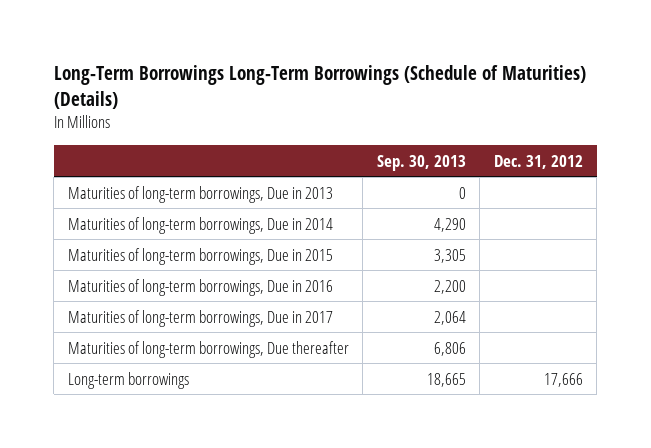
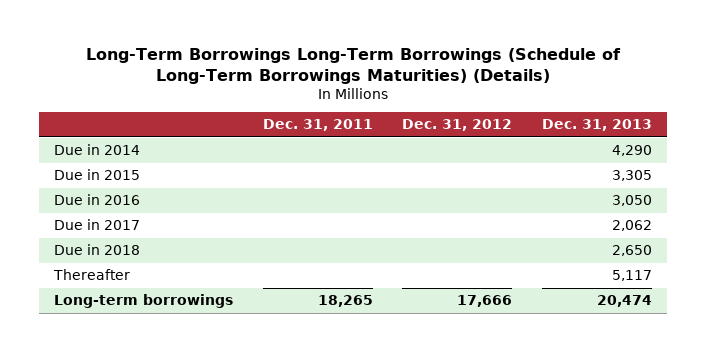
[53,64,586,109] Long-Term Borrowings Long-Term Borrowings (Schedule of Maturities) (Details) -> [85,48,621,84] Long-Term Borrowings Long-Term Borrowings (Schedule of Long-Term Borrowings Maturities) (Details)
[376,154,466,171] Sep. 30, 2013 -> none
none -> [262,119,373,132] Dec. 31, 2011
none -> [541,119,652,132] Dec. 31, 2013
[67,185,333,203] Maturities of long-term borrowings, Due in 2013 -> [54,144,141,156] Due in 2014
[67,216,333,234] Maturities of long-term borrowings, Due in 2014 -> [54,169,141,181] Due in 2015
[67,247,333,265] Maturities of long-term borrowings, Due in 2015 -> [54,194,141,206] Due in 2016
[67,278,333,296] Maturities of long-term borrowings, Due in 2016 -> [54,219,141,231] Due in 2017
[67,309,333,327] Maturities of long-term borrowings, Due in 2017 -> [54,244,141,256] Due in 2018
[67,340,349,358] Maturities of long-term borrowings, Due thereafter -> [53,269,131,281] Thereafter

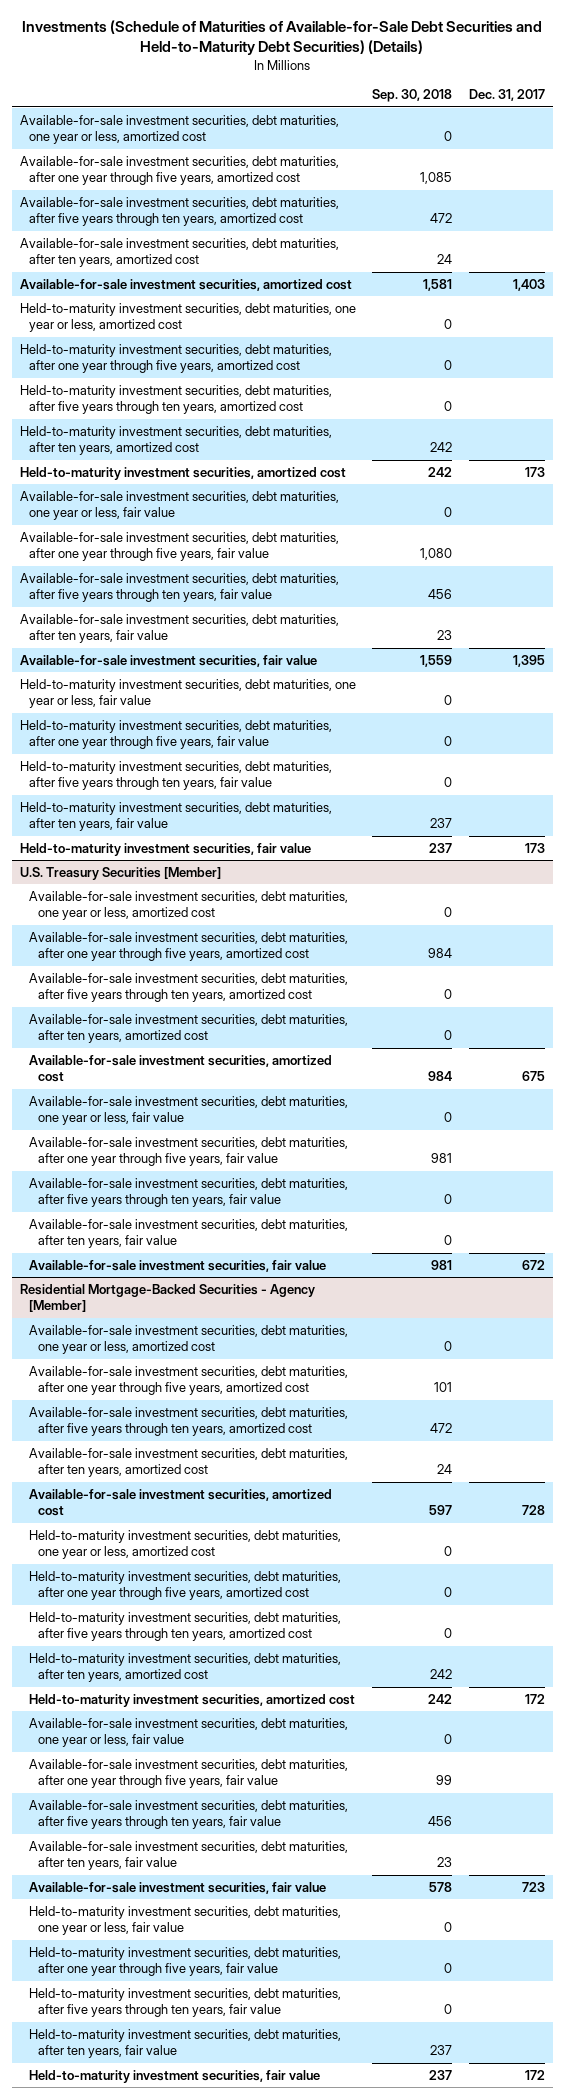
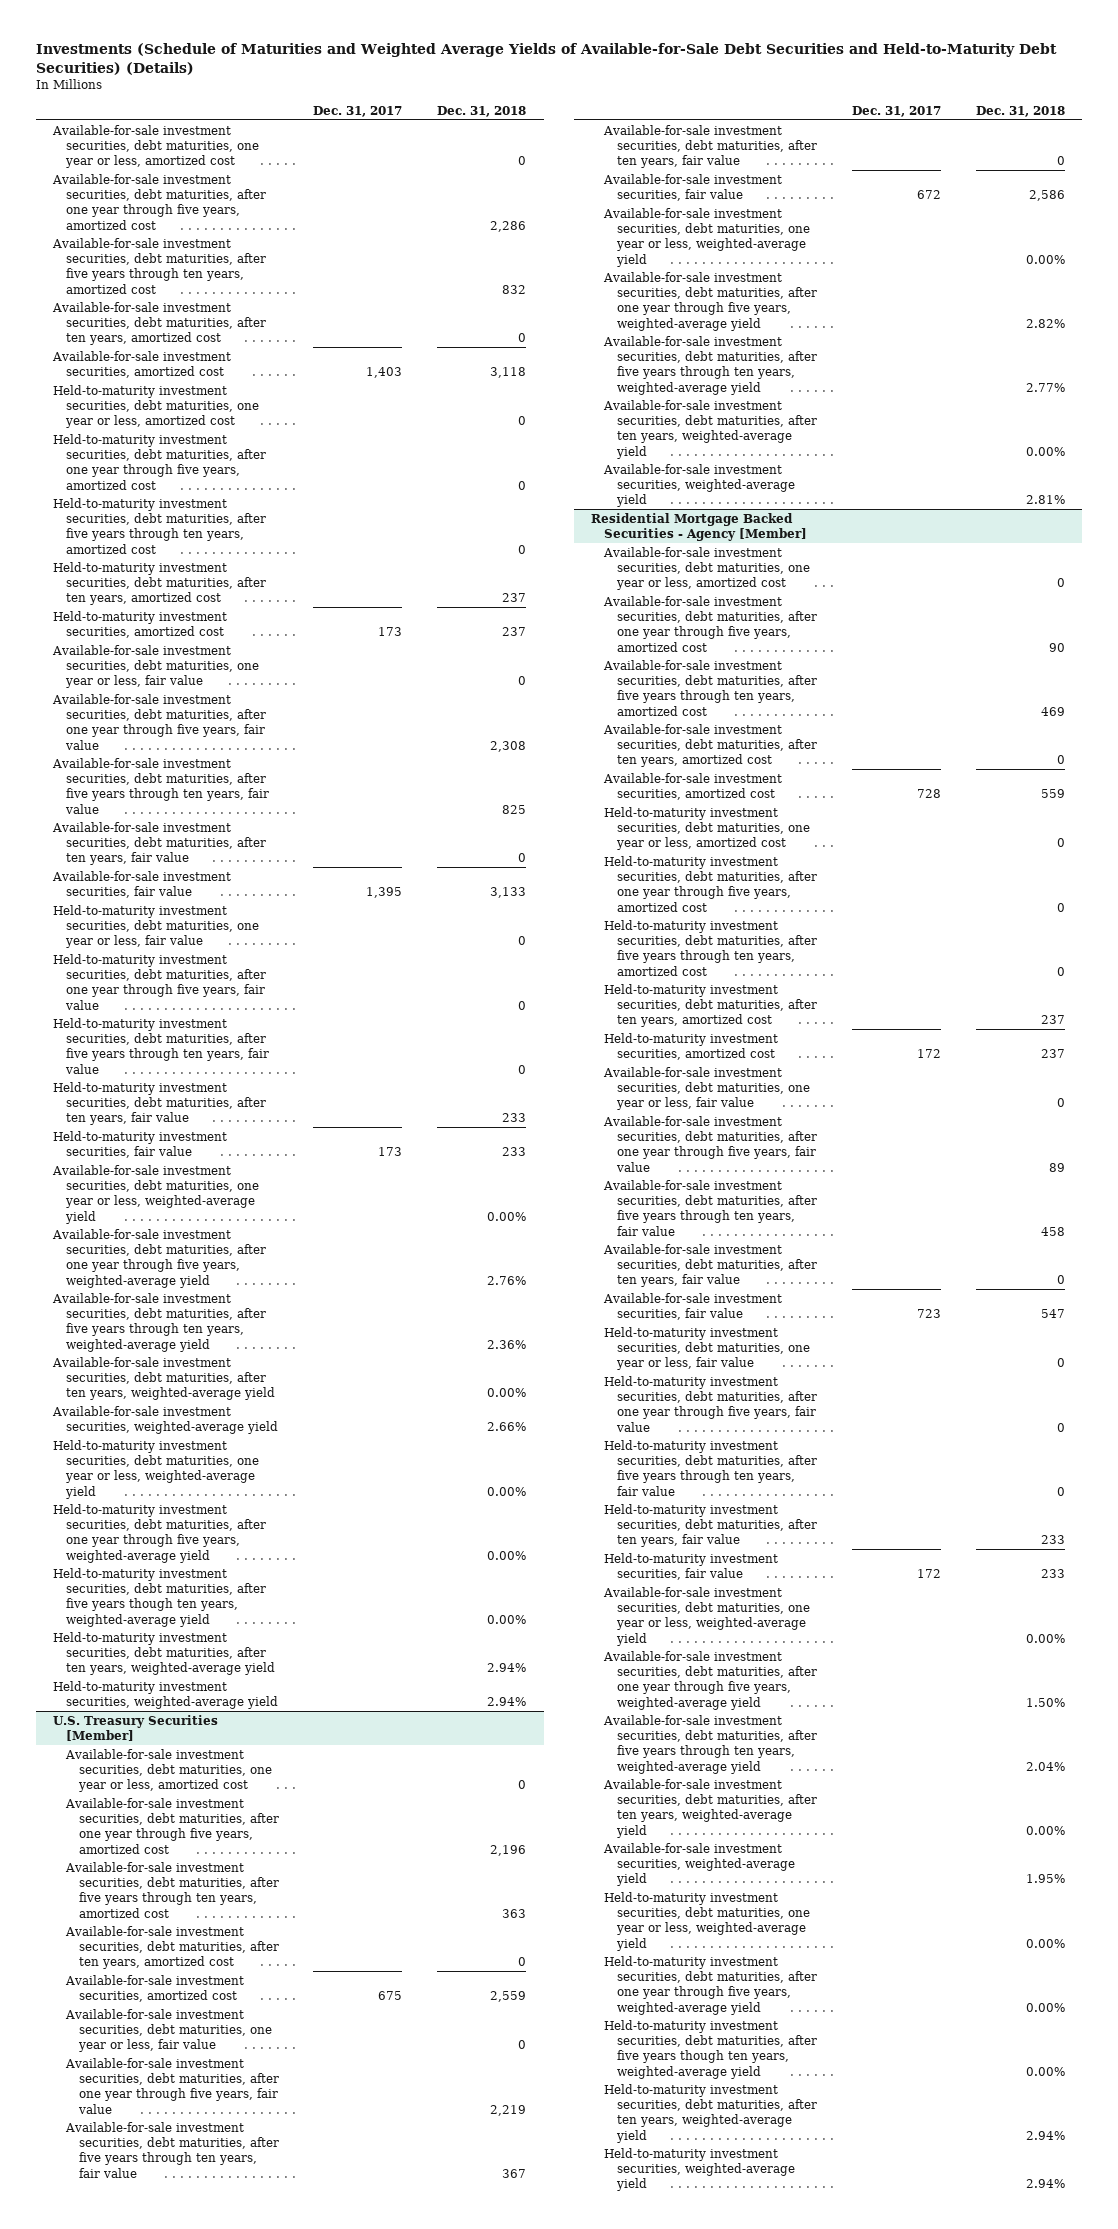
[22,20,543,56] Investments (Schedule of Maturities of Available-for-Sale Debt Securities and Held-to-Maturity Debt Securities) (Details) -> [35,43,1057,75] Investments (Schedule of Maturities and Weighted Average Yields of Available-for-Sale Debt Securities and Held-to-Maturity Debt Securities) (Details)
[372,89,453,103] Sep. 30, 2018 -> none
none -> [437,105,527,117] Dec. 31, 2018
none -> [51,1164,259,1224] Available-for-sale investment securities, debt maturities, one year or less, weighted-average yield
none -> [51,1228,266,1288] Available-for-sale investment securities, debt maturities, after one year through five years, weighted-average yield
none -> [51,1292,266,1352] Available-for-sale investment securities, debt maturities, after five years through ten years, weighted-average yield
none -> [51,1356,275,1401] Available-for-sale investment securities, debt maturities, after ten years, weighted-average yield
none -> [51,1405,278,1434] Available-for-sale investment securities, weighted-average yield
none -> [52,1439,259,1499] Held-to-maturity investment securities, debt maturities, one year or less, weighted-average yield
none -> [52,1503,266,1563] Held-to-maturity investment securities, debt maturities, after one year through five years, weighted-average yield
none -> [52,1567,266,1627] Held-to-maturity investment securities, debt maturities, after five years though ten years, weighted-average yield
none -> [52,1631,275,1676] Held-to-maturity investment securities, debt maturities, after ten years, weighted-average yield
none -> [52,1680,278,1709] Held-to-maturity investment securities, weighted-average yield
none -> [603,207,810,267] Available-for-sale investment securities, debt maturities, one year or less, weighted-average yield
none -> [603,271,817,331] Available-for-sale investment securities, debt maturities, after one year through five years, weighted-average yield
none -> [603,335,817,395] Available-for-sale investment securities, debt maturities, after five years through ten years, weighted-average yield
none -> [603,399,817,459] Available-for-sale investment securities, debt maturities, after ten years, weighted-average yield
none -> [603,463,795,508] Available-for-sale investment securities, weighted-average yield
[20,1283,316,1313] Residential Mortgage-Backed Securities - Agency [Member] -> [591,512,808,541] Residential Mortgage Backed Securities - Agency [Member]
none -> [603,1586,810,1646] Available-for-sale investment securities, debt maturities, one year or less, weighted-average yield
none -> [603,1650,817,1710] Available-for-sale investment securities, debt maturities, after one year through five years, weighted-average yield
none -> [603,1714,817,1774] Available-for-sale investment securities, debt maturities, after five years through ten years, weighted-average yield
none -> [603,1778,817,1838] Available-for-sale investment securities, debt maturities, after ten years, weighted-average yield
none -> [603,1842,795,1887] Available-for-sale investment securities, weighted-average yield
none -> [604,1891,810,1951] Held-to-maturity investment securities, debt maturities, one year or less, weighted-average yield
none -> [604,1955,817,2015] Held-to-maturity investment securities, debt maturities, after one year through five years, weighted-average yield
none -> [604,2019,817,2079] Held-to-maturity investment securities, debt maturities, after five years though ten years, weighted-average yield
none -> [604,2083,817,2143] Held-to-maturity investment securities, debt maturities, after ten years, weighted-average yield
none -> [604,2147,795,2192] Held-to-maturity investment securities, weighted-average yield

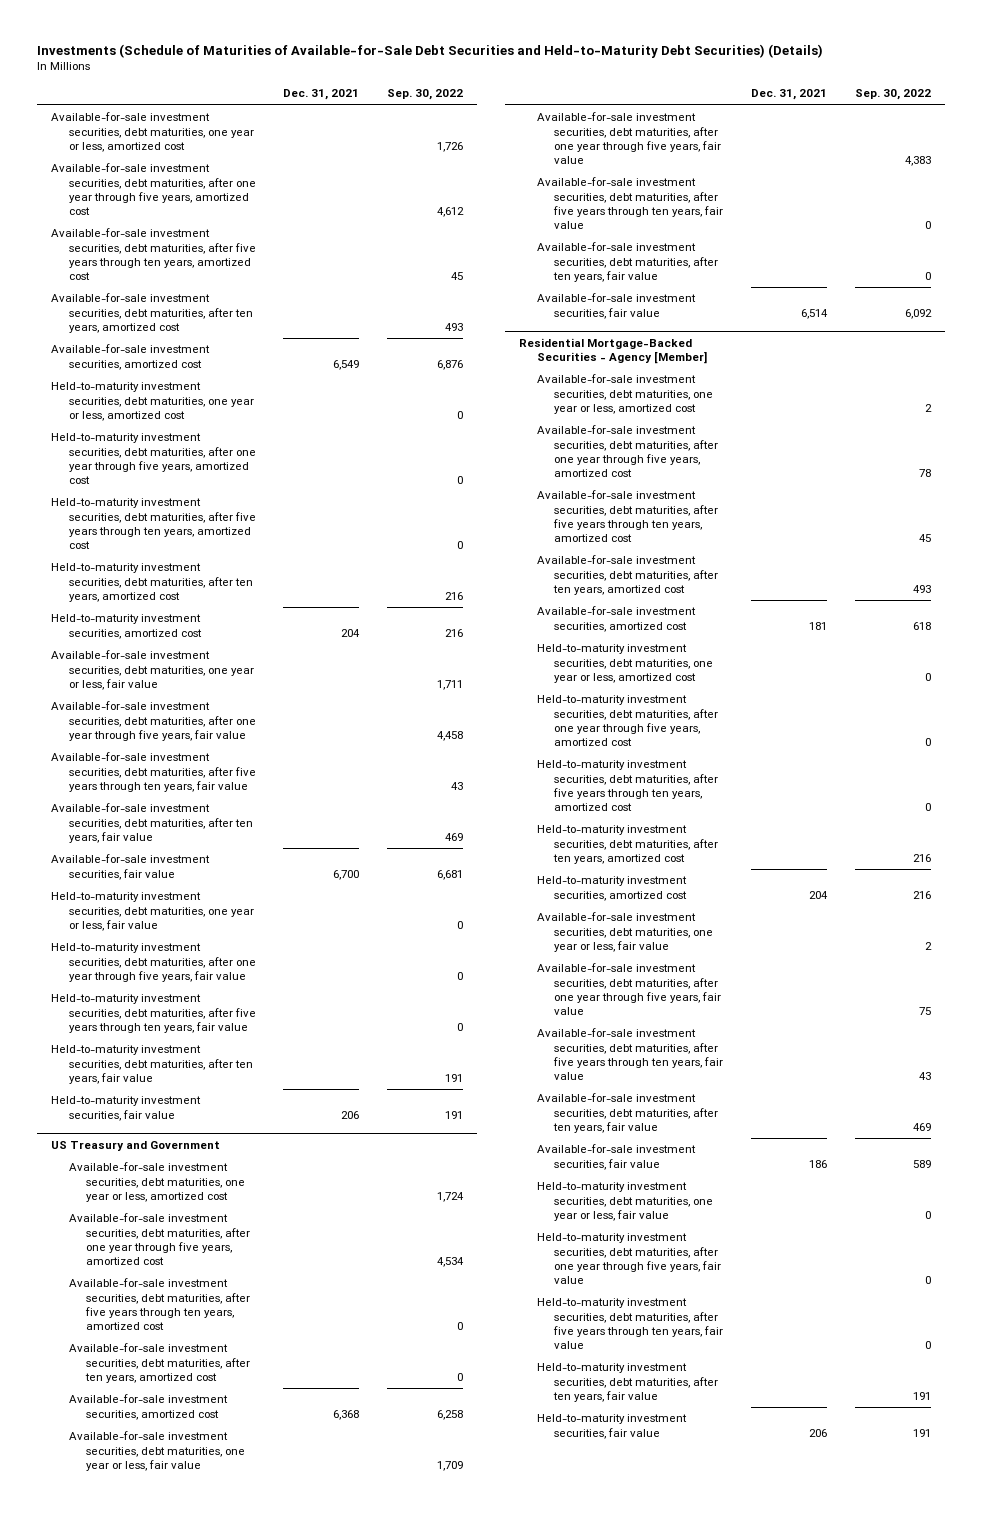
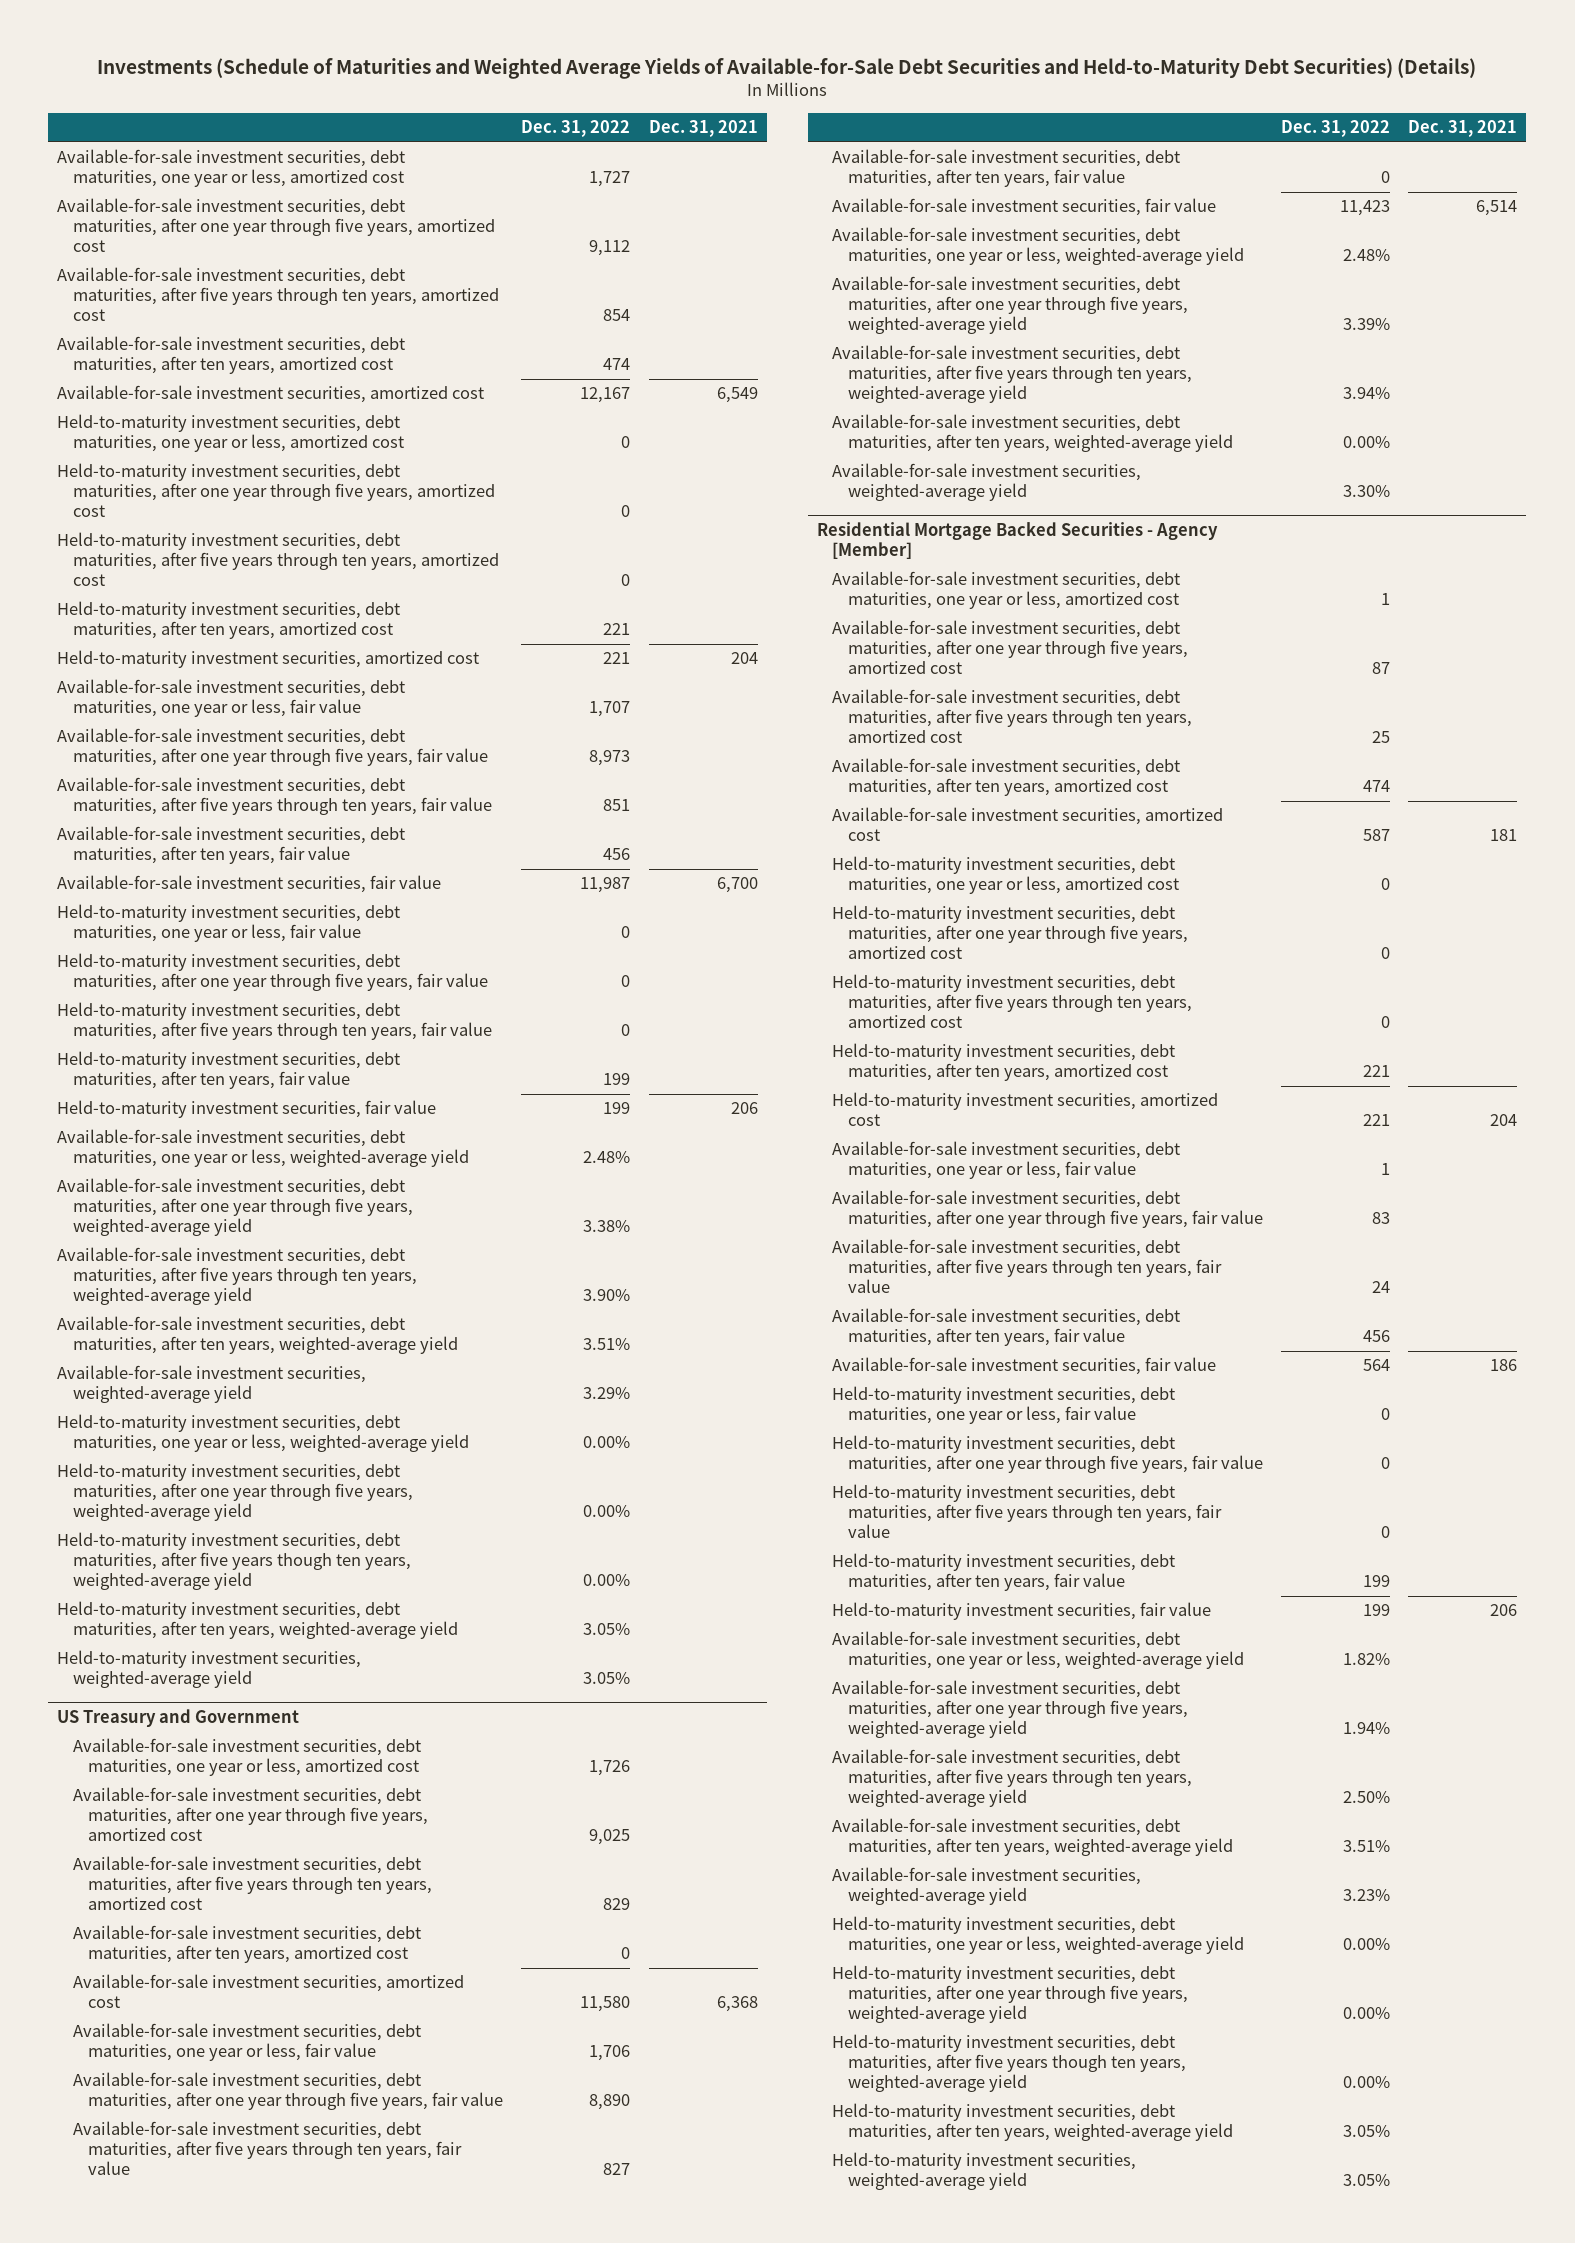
[37,44,824,59] Investments (Schedule of Maturities of Available-for-Sale Debt Securities and Held-to-Maturity Debt Securities) (Details) -> [97,57,1477,79] Investments (Schedule of Maturities and Weighted Average Yields of Available-for-Sale Debt Securities and Held-to-Maturity Debt Securities) (Details)
[387,89,464,101] Sep. 30, 2022 -> none
none -> [521,120,631,138] Dec. 31, 2022
none -> [57,1129,469,1168] Available-for-sale investment securities, debt maturities, one year or less, weighted-average yield
none -> [57,1178,413,1237] Available-for-sale investment securities, debt maturities, after one year through five years, weighted-average yield
none -> [57,1247,417,1306] Available-for-sale investment securities, debt maturities, after five years through ten years, weighted-average yield
none -> [57,1316,458,1355] Available-for-sale investment securities, debt maturities, after ten years, weighted-average yield
none -> [57,1365,367,1404] Available-for-sale investment securities, weighted-average yield
none -> [57,1414,469,1453] Held-to-maturity investment securities, debt maturities, one year or less, weighted-average yield
none -> [57,1463,413,1522] Held-to-maturity investment securities, debt maturities, after one year through five years, weighted-average yield
none -> [57,1532,411,1591] Held-to-maturity investment securities, debt maturities, after five years though ten years, weighted-average yield
none -> [57,1601,458,1640] Held-to-maturity investment securities, debt maturities, after ten years, weighted-average yield
none -> [57,1650,362,1689] Held-to-maturity investment securities, weighted-average yield
none -> [832,227,1244,266] Available-for-sale investment securities, debt maturities, one year or less, weighted-average yield
none -> [832,276,1188,335] Available-for-sale investment securities, debt maturities, after one year through five years, weighted-average yield
none -> [832,345,1192,404] Available-for-sale investment securities, debt maturities, after five years through ten years, weighted-average yield
none -> [832,414,1233,453] Available-for-sale investment securities, debt maturities, after ten years, weighted-average yield
none -> [832,463,1142,502] Available-for-sale investment securities, weighted-average yield
[519,337,707,364] Residential Mortgage-Backed Securities - Agency [Member] -> [817,522,1219,560] Residential Mortgage Backed Securities - Agency [Member]
none -> [832,1631,1244,1670] Available-for-sale investment securities, debt maturities, one year or less, weighted-average yield
none -> [832,1680,1188,1739] Available-for-sale investment securities, debt maturities, after one year through five years, weighted-average yield
none -> [832,1749,1192,1808] Available-for-sale investment securities, debt maturities, after five years through ten years, weighted-average yield
none -> [832,1818,1233,1857] Available-for-sale investment securities, debt maturities, after ten years, weighted-average yield
none -> [832,1867,1142,1906] Available-for-sale investment securities, weighted-average yield
none -> [832,1916,1244,1955] Held-to-maturity investment securities, debt maturities, one year or less, weighted-average yield
none -> [832,1965,1188,2024] Held-to-maturity investment securities, debt maturities, after one year through five years, weighted-average yield
none -> [832,2034,1186,2093] Held-to-maturity investment securities, debt maturities, after five years though ten years, weighted-average yield
none -> [832,2103,1233,2142] Held-to-maturity investment securities, debt maturities, after ten years, weighted-average yield
none -> [832,2152,1137,2191] Held-to-maturity investment securities, weighted-average yield

